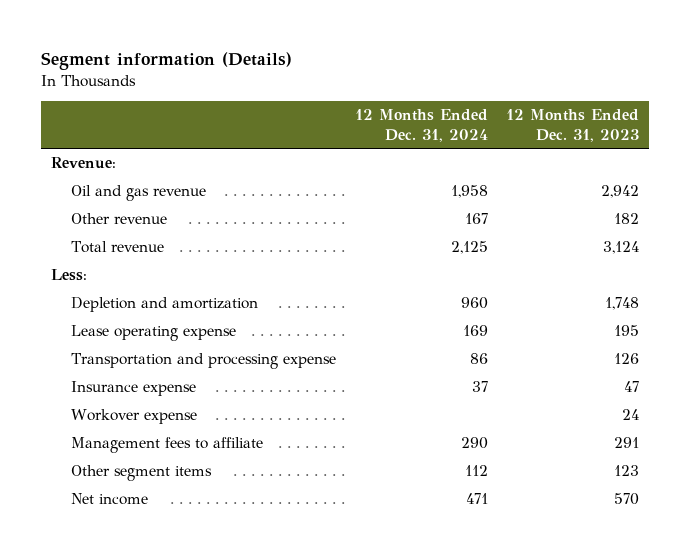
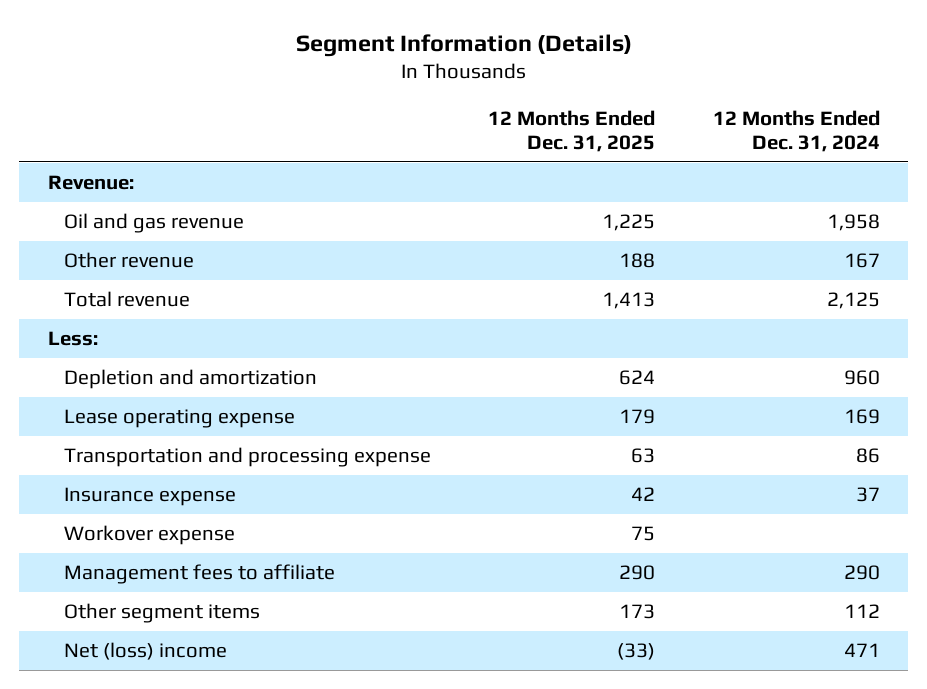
[41,52,293,71] Segment information (Details) -> [295,33,632,57] Segment Information (Details)
[506,109,640,142] 12 Months Ended Dec. 31, 2023 -> none
none -> [488,109,656,153] 12 Months Ended Dec. 31, 2025
[70,493,148,506] Net income -> [63,641,227,660] Net (loss) income

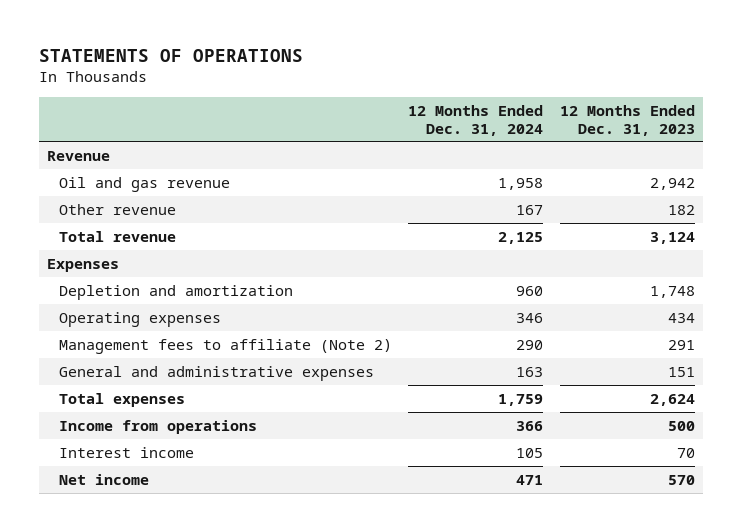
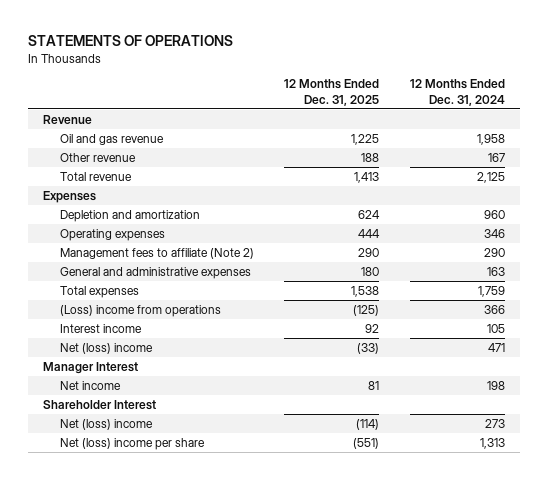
[559,104,695,136] 12 Months Ended Dec. 31, 2023 -> none
none -> [284,79,380,106] 12 Months Ended Dec. 31, 2025
[58,419,257,434] Income from operations -> [60,304,222,317] (Loss) income from operations
none -> [60,342,154,354] Net (loss) income
none -> [42,361,138,374] Manager Interest
[516,474,544,485] 471 -> [486,380,505,390] 198
none -> [42,399,156,410] Shareholder Interest
none -> [60,418,154,430] Net (loss) income
none -> [60,437,206,450] Net (loss) income per share

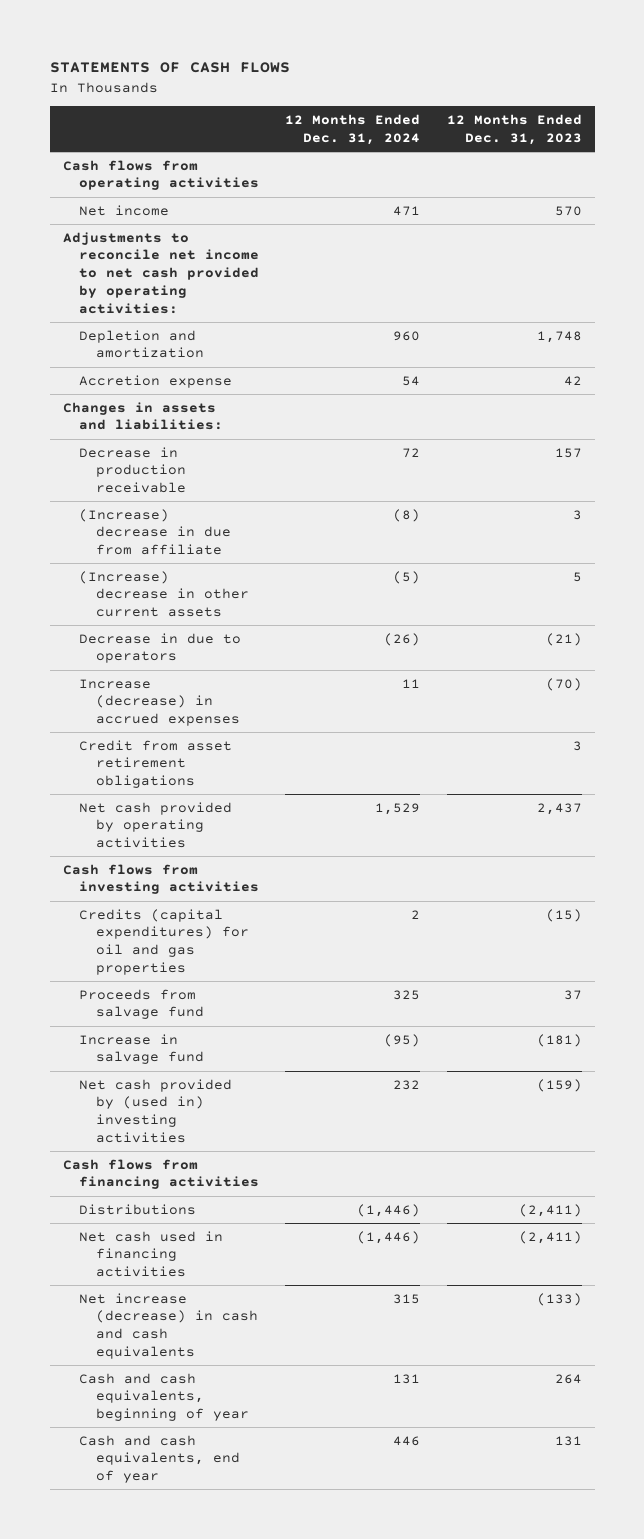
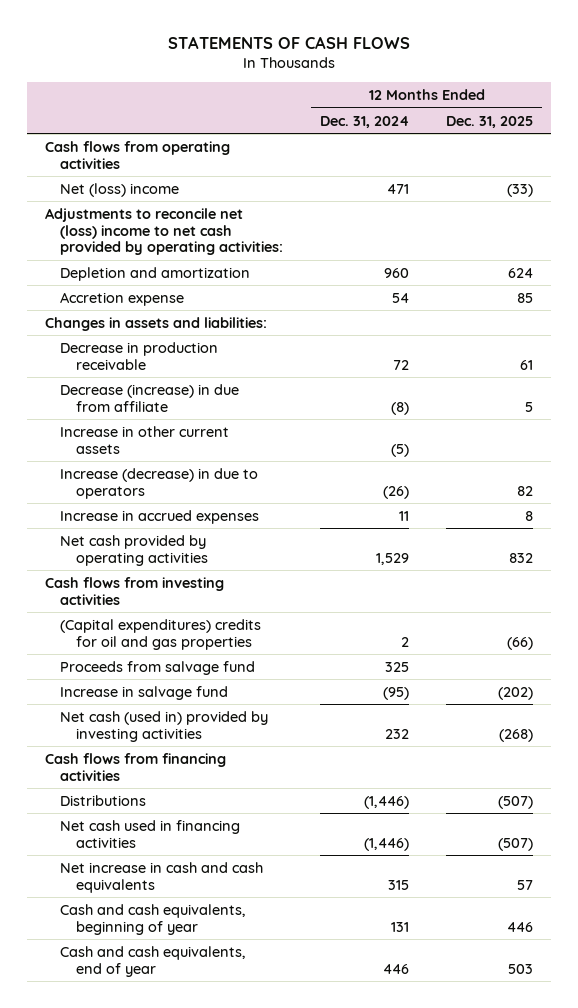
[446,114,582,145] 12 Months Ended Dec. 31, 2023 -> none
none -> [445,115,533,128] Dec. 31, 2025
[79,204,170,216] Net income -> [60,182,180,197] Net (loss) income
[62,231,260,314] Adjustments to reconcile net income to net cash provided by operating activities: -> [44,207,284,256] Adjustments to reconcile net (loss) income to net cash provided by operating activities:
[79,739,233,789] Credit from asset retirement obligations -> none
[79,508,231,556] (Increase) decrease in due from affiliate -> [60,383,240,412] Decrease (increase) in due from affiliate
[79,570,249,618] (Increase) decrease in other current assets -> [60,425,230,454] Increase in other current assets
[79,632,242,664] Decrease in due to operators -> [60,467,259,499] Increase (decrease) in due to operators
[79,678,240,727] Increase (decrease) in accrued expenses -> [60,509,260,524] Increase in accrued expenses
[79,908,249,975] Credits (capital expenditures) for oil and gas properties -> [60,618,262,650] (Capital expenditures) credits for oil and gas properties
[79,1078,233,1143] Net cash provided by (used in) investing activities -> [60,710,269,742] Net cash (used in) provided by investing activities
[79,1292,258,1359] Net increase (decrease) in cash and cash equivalents -> [60,861,264,893] Net increase in cash and cash equivalents

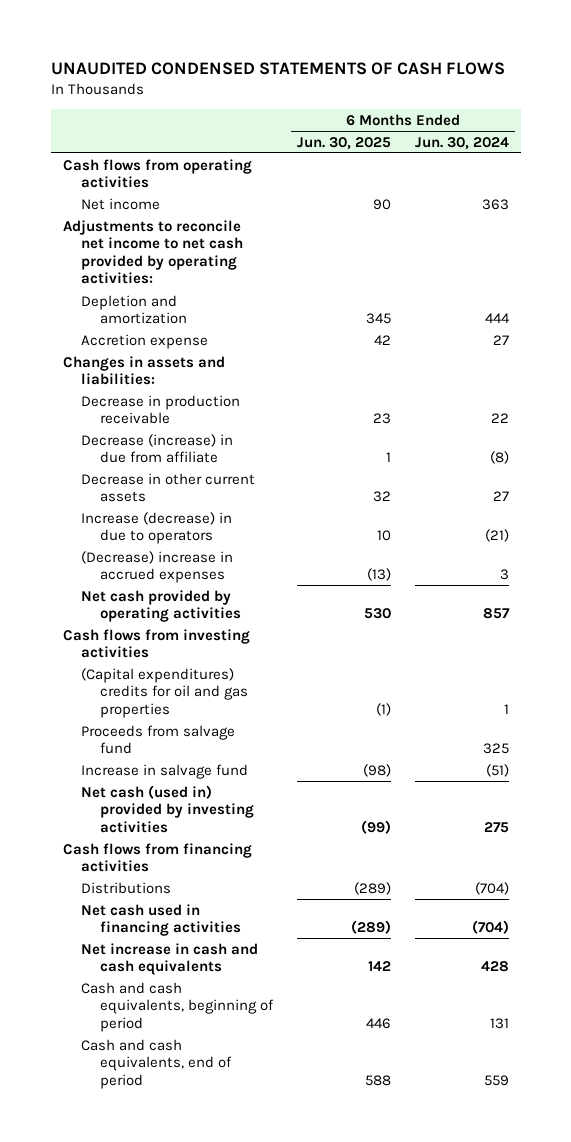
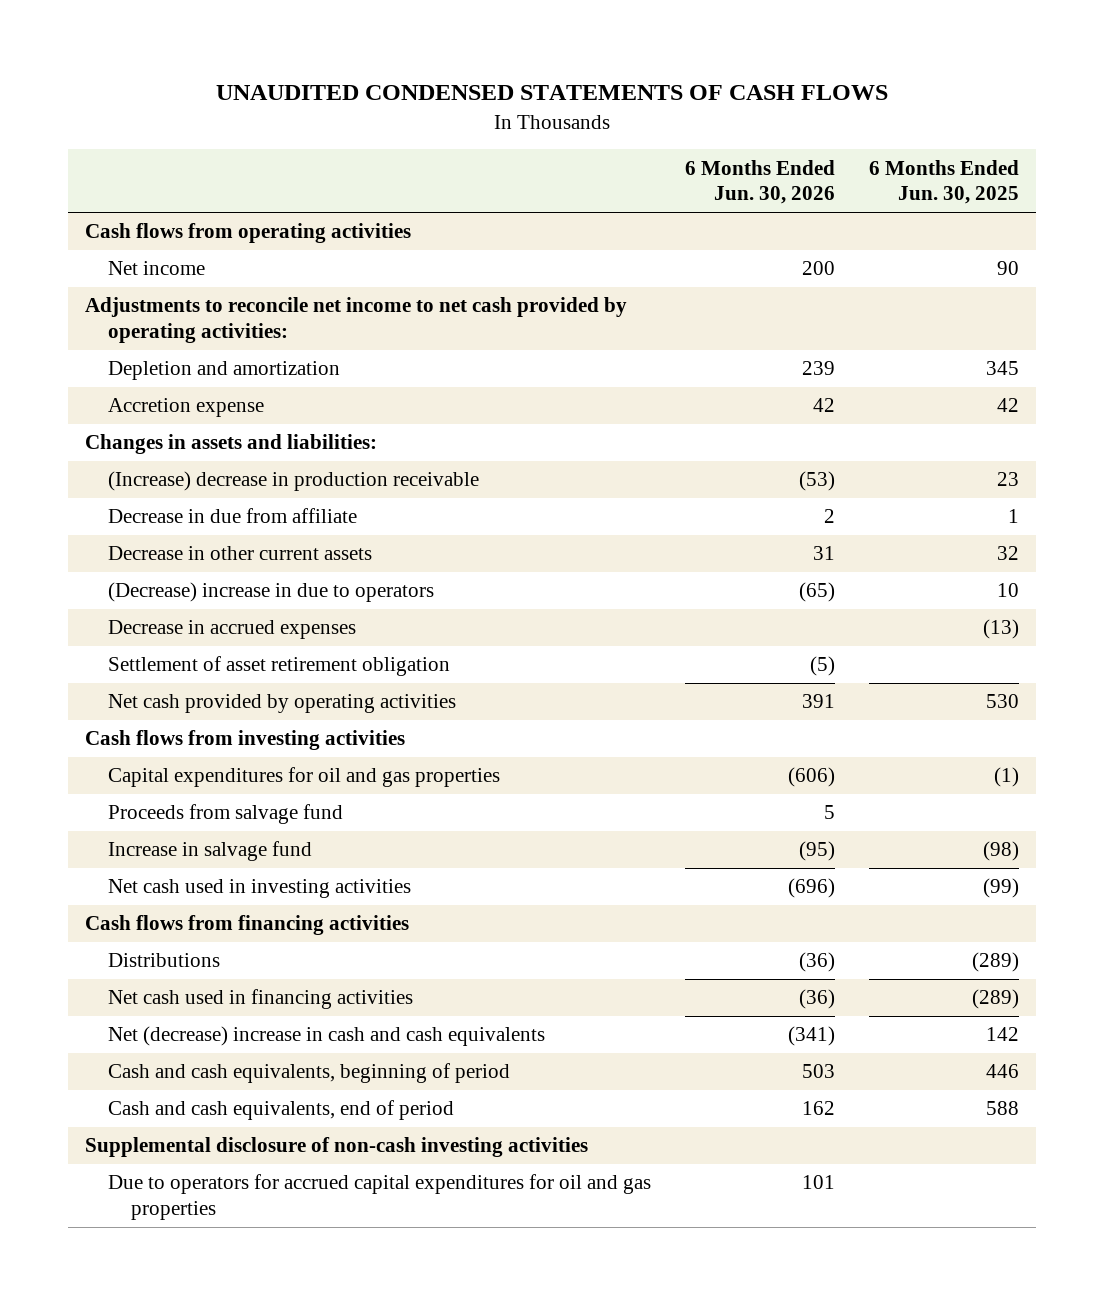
[414,136,509,150] Jun. 30, 2024 -> none
none -> [685,159,836,205] 6 Months Ended Jun. 30, 2026
[81,394,241,425] Decrease in production receivable -> [108,471,480,492] (Increase) decrease in production receivable
[81,433,234,464] Decrease (increase) in due from affiliate -> [108,508,358,524] Decrease in due from affiliate
[81,511,233,545] Increase (decrease) in due to operators -> [108,582,435,603] (Decrease) increase in due to operators
[81,550,234,584] (Decrease) increase in accrued expenses -> [108,620,357,640] Decrease in accrued expenses
none -> [108,656,451,677] Settlement of asset retirement obligation
[81,667,248,718] (Capital expenditures) credits for oil and gas properties -> [108,767,501,788] Capital expenditures for oil and gas properties
[81,784,254,833] Net cash (used in) provided by investing activities -> [108,879,412,899] Net cash used in investing activities
[81,942,259,976] Net increase in cash and cash equivalents -> [108,1026,546,1047] Net (decrease) increase in cash and cash equivalents
none -> [84,1137,588,1158] Supplemental disclosure of non-cash investing activities
none -> [108,1174,652,1221] Due to operators for accrued capital expenditures for oil and gas properties

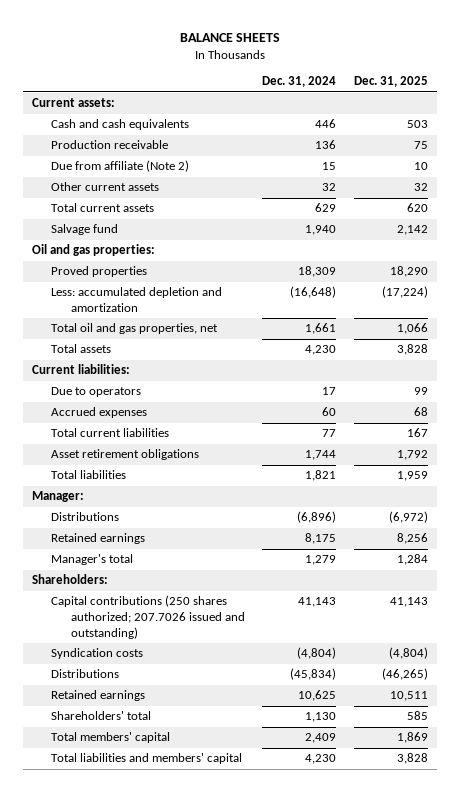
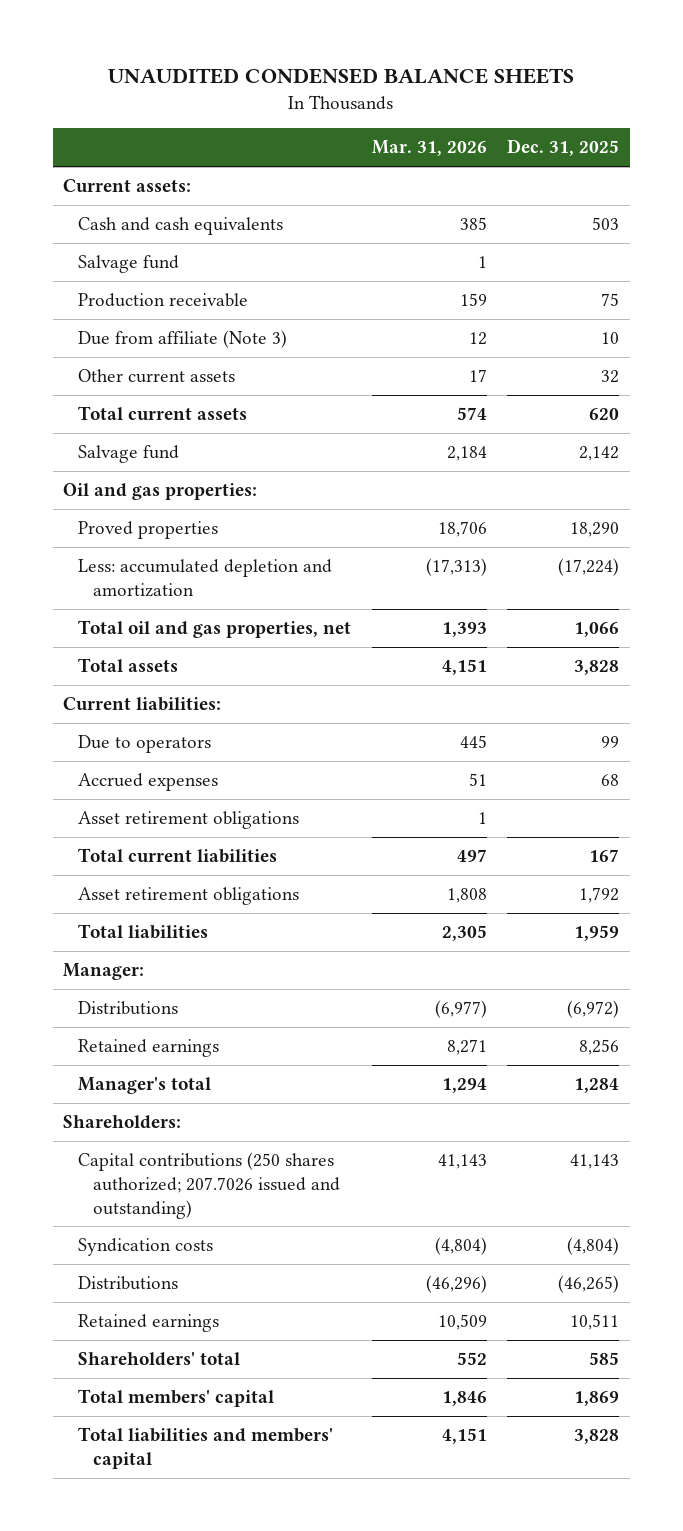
[179,33,280,43] BALANCE SHEETS -> [108,67,575,84] UNAUDITED CONDENSED BALANCE SHEETS
[262,76,337,88] Dec. 31, 2024 -> none
none -> [371,140,487,157] Mar. 31, 2026
none -> [78,255,180,274] Salvage fund
[51,160,190,173] Due from affiliate (Note 2) -> [78,330,288,349] Due from affiliate (Note 3)
none -> [78,811,300,830] Asset retirement obligations

